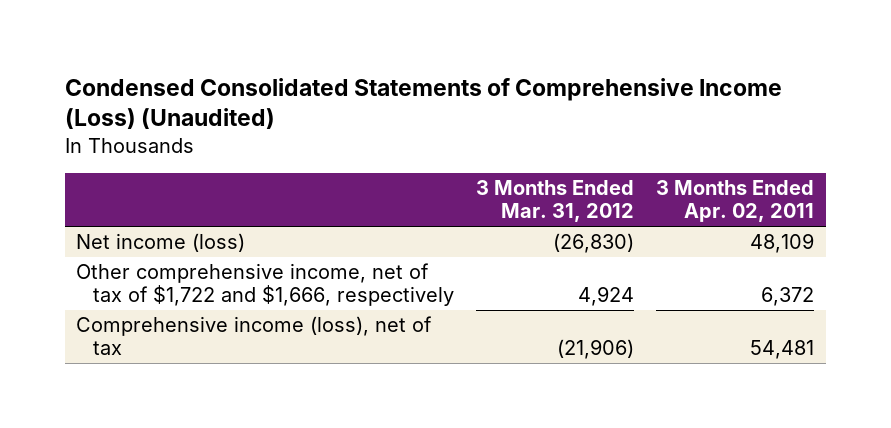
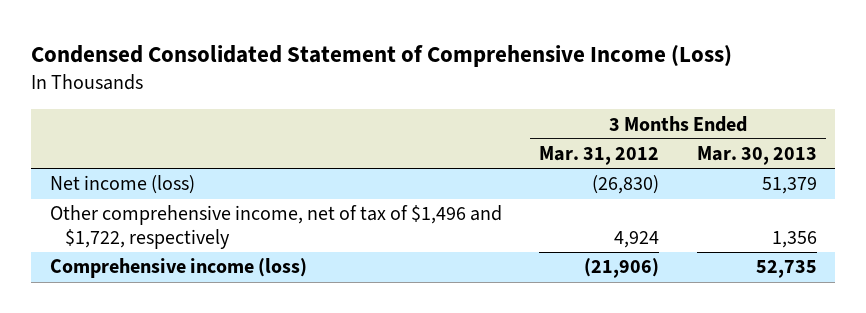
[64,77,782,130] Condensed Consolidated Statements of Comprehensive Income (Loss) (Unaudited) -> [30,45,732,68] Condensed Consolidated Statement of Comprehensive Income (Loss)
[656,180,815,223] 3 Months Ended Apr. 02, 2011 -> none
none -> [696,146,817,166] Mar. 30, 2013
[76,263,455,307] Other comprehensive income, net of tax of $1,722 and $1,666, respectively -> [49,205,502,249] Other comprehensive income, net of tax of $1,496 and $1,722, respectively
[76,316,433,356] Comprehensive income (loss), net of tax -> [49,258,307,279] Comprehensive income (loss)

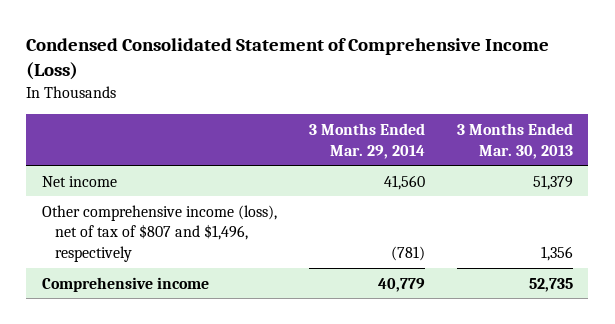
[539,146,660,166] Mar. 31, 2012 -> none
none -> [308,123,425,159] 3 Months Ended Mar. 29, 2014
[49,175,195,195] Net income (loss) -> [42,175,118,187] Net income
[49,205,502,249] Other comprehensive income, net of tax of $1,496 and $1,722, respectively -> [42,204,278,262] Other comprehensive income (loss), net of tax of $807 and $1,496, respectively
[49,258,307,279] Comprehensive income (loss) -> [42,276,210,292] Comprehensive income

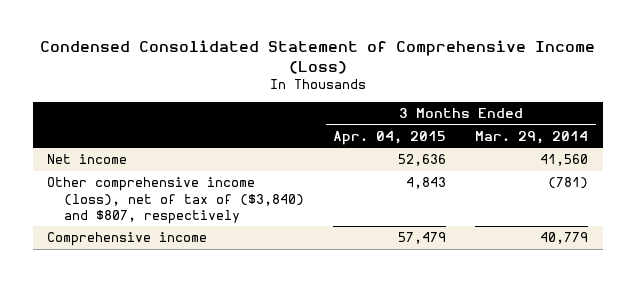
[456,123,573,159] 3 Months Ended Mar. 30, 2013 -> none
none -> [333,130,447,145] Apr. 04, 2015
[42,204,278,262] Other comprehensive income (loss), net of tax of $807 and $1,496, respectively -> [47,177,304,224] Other comprehensive income (loss), net of tax of ($3,840) and $807, respectively

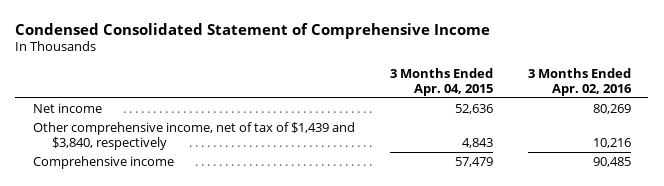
[39,40,595,75] Condensed Consolidated Statement of Comprehensive Income (Loss) -> [15,22,491,39] Condensed Consolidated Statement of Comprehensive Income
[475,130,589,144] Mar. 29, 2014 -> none
none -> [527,67,632,96] 3 Months Ended Apr. 02, 2016
[47,177,304,224] Other comprehensive income (loss), net of tax of ($3,840) and $807, respectively -> [32,122,355,150] Other comprehensive income, net of tax of $1,439 and $3,840, respectively

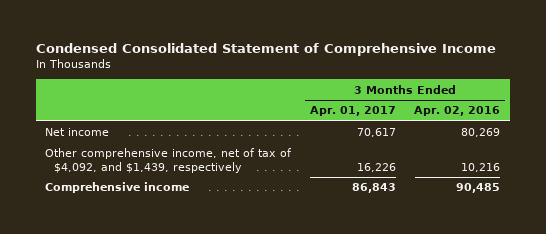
[389,67,493,96] 3 Months Ended Apr. 04, 2015 -> none
none -> [309,106,396,117] Apr. 01, 2017
[32,122,355,150] Other comprehensive income, net of tax of $1,439 and $3,840, respectively -> [45,148,293,174] Other comprehensive income, net of tax of $4,092, and $1,439, respectively

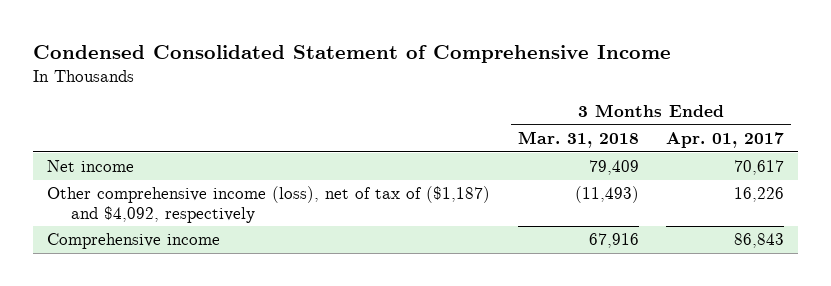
[414,106,501,117] Apr. 02, 2016 -> none
none -> [517,131,639,149] Mar. 31, 2018
[45,148,293,174] Other comprehensive income, net of tax of $4,092, and $1,439, respectively -> [46,186,490,223] Other comprehensive income (loss), net of tax of ($1,187) and $4,092, respectively

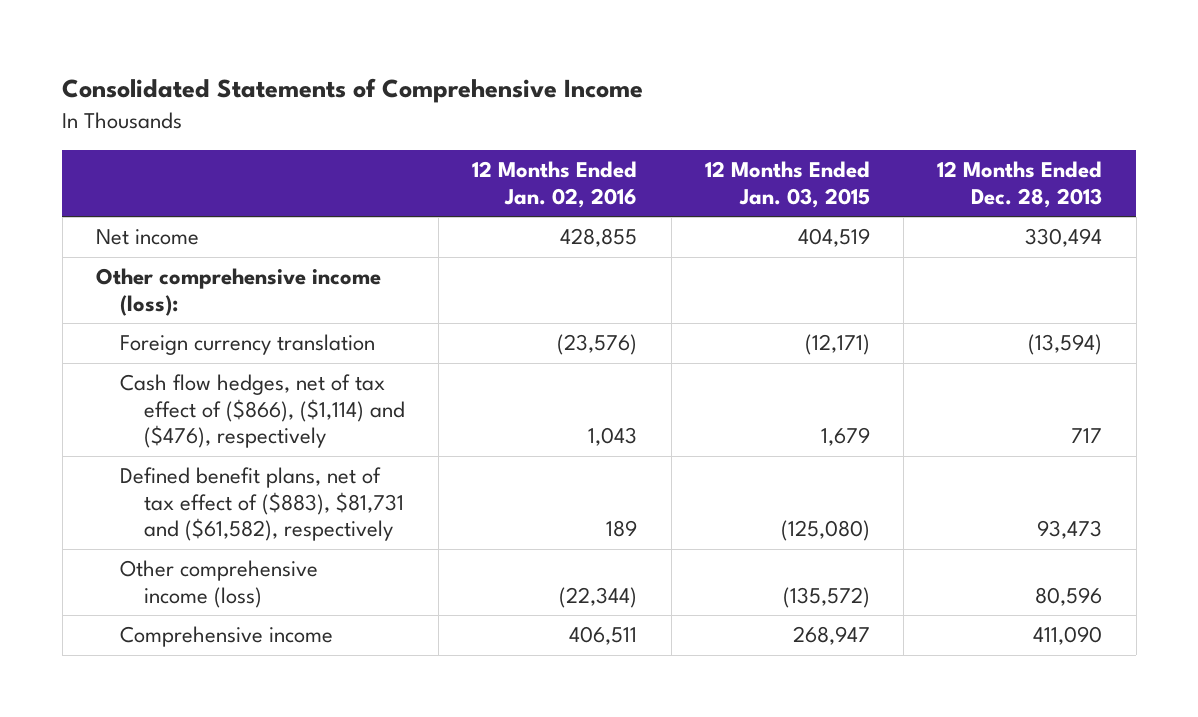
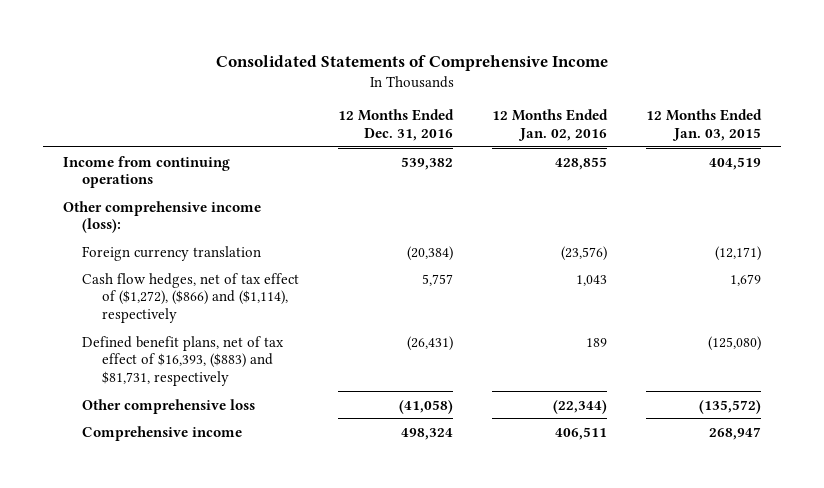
[937,161,1103,208] 12 Months Ended Dec. 28, 2013 -> none
none -> [338,109,455,141] 12 Months Ended Dec. 31, 2016
[95,229,199,246] Net income -> [62,155,230,189] Income from continuing operations
[120,374,406,449] Cash flow hedges, net of tax effect of ($866), ($1,114) and ($476), respectively -> [82,272,300,324] Cash flow hedges, net of tax effect of ($1,272), ($866) and ($1,114), respectively
[120,467,405,542] Defined benefit plans, net of tax effect of ($883), $81,731 and ($61,582), respectively -> [82,335,285,387] Defined benefit plans, net of tax effect of $16,393, ($883) and $81,731, respectively
[120,560,319,608] Other comprehensive income (loss) -> [82,398,256,414] Other comprehensive loss

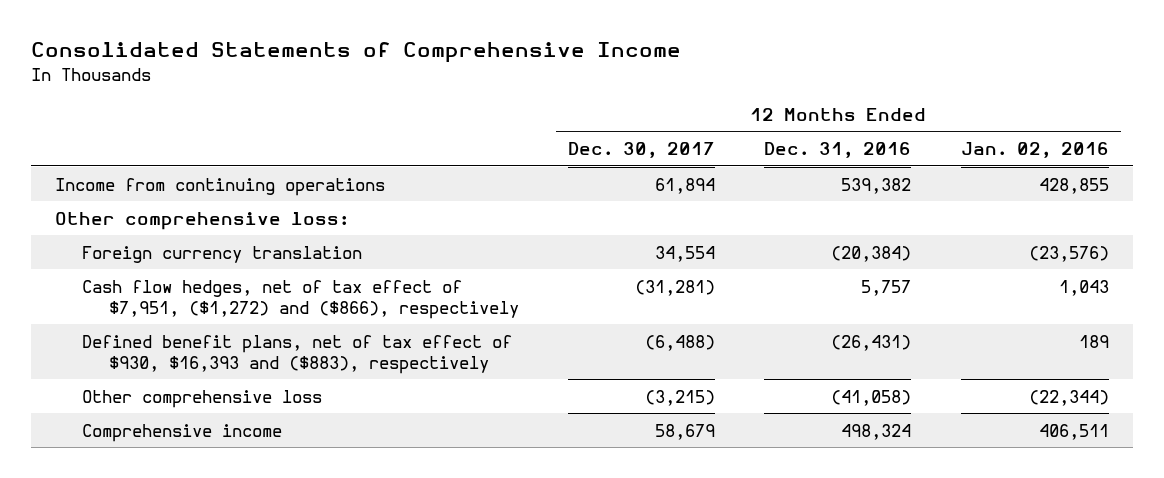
[646,109,763,141] 12 Months Ended Jan. 03, 2015 -> none
none -> [568,142,716,159] Dec. 30, 2017
[62,200,261,234] Other comprehensive income (loss): -> [55,211,350,230] Other comprehensive loss:
[82,272,300,324] Cash flow hedges, net of tax effect of ($1,272), ($866) and ($1,114), respectively -> [82,279,519,319] Cash flow hedges, net of tax effect of $7,951, ($1,272) and ($866), respectively
[82,335,285,387] Defined benefit plans, net of tax effect of $16,393, ($883) and $81,731, respectively -> [82,334,513,374] Defined benefit plans, net of tax effect of $930, $16,393 and ($883), respectively

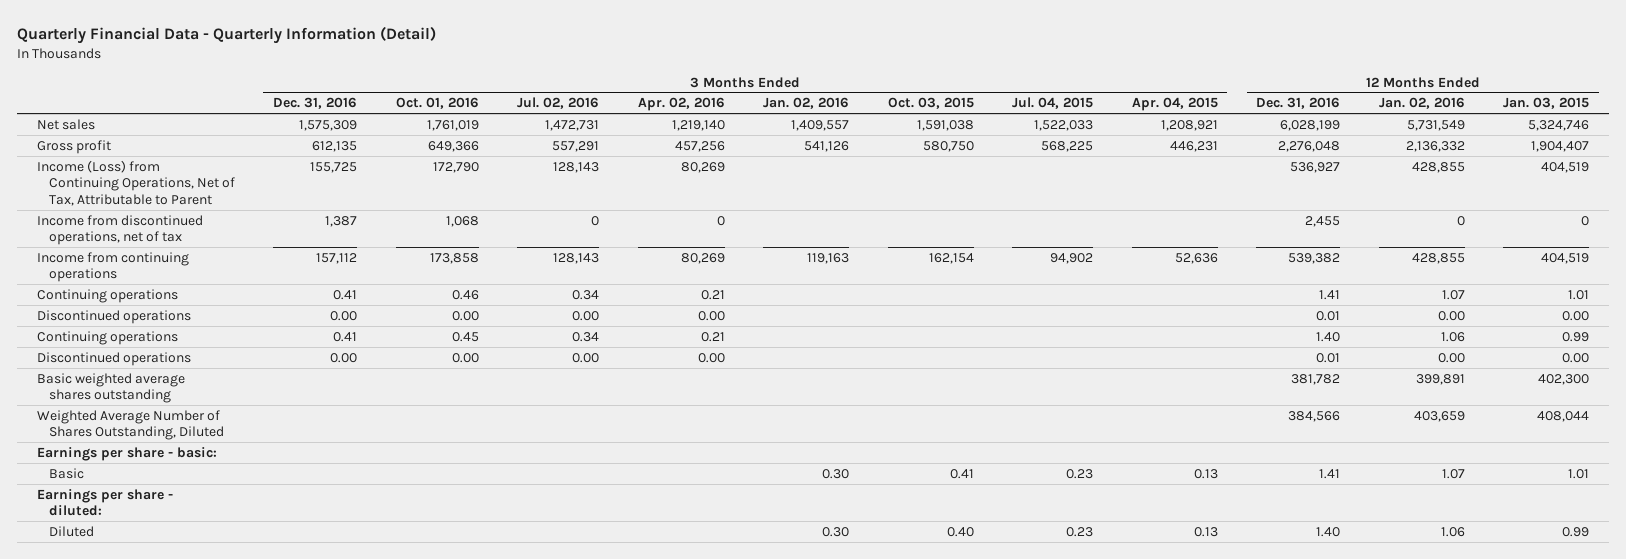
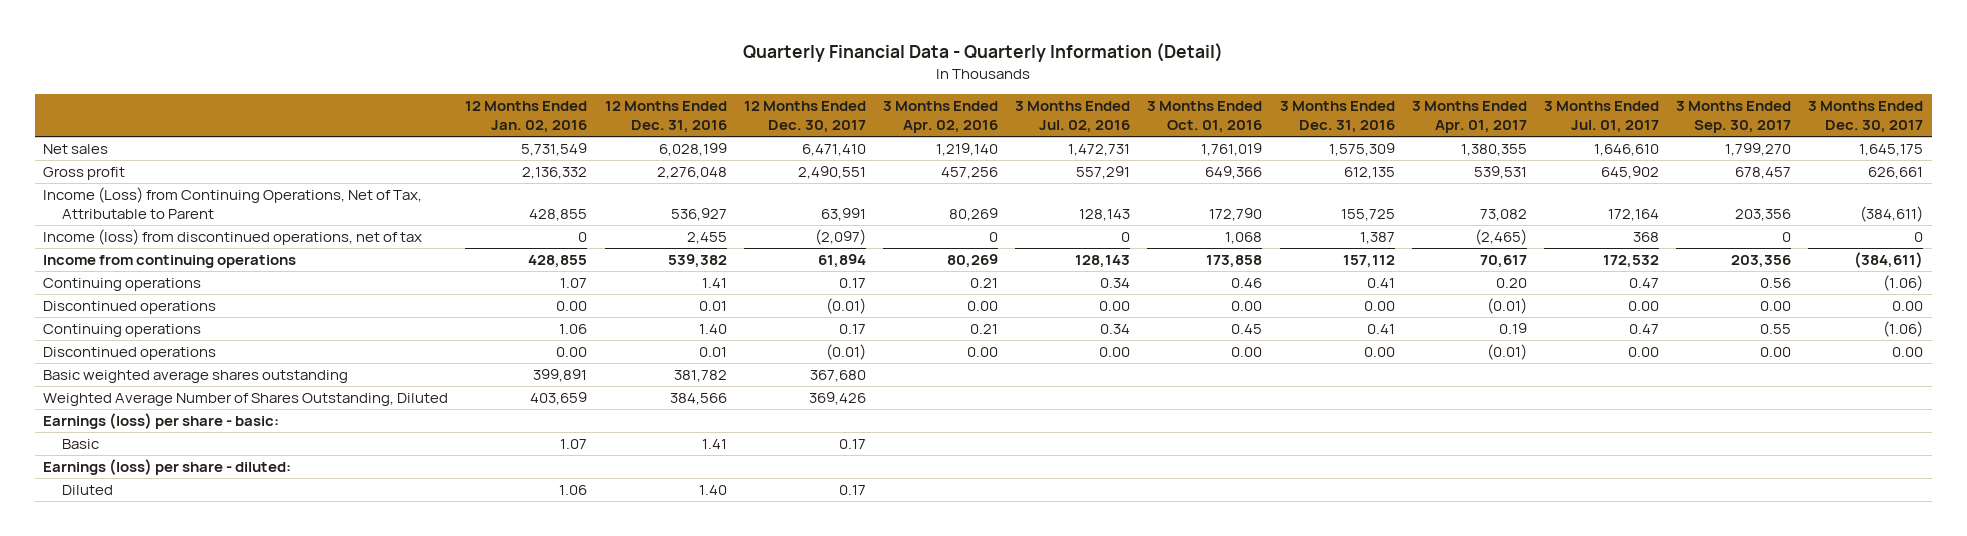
[763,97,850,110] Jan. 02, 2016 -> none
[887,97,974,110] Oct. 03, 2015 -> none
[1012,97,1094,110] Jul. 04, 2015 -> none
[1131,97,1218,112] Apr. 04, 2015 -> none
[1503,97,1590,110] Jan. 03, 2015 -> none
none -> [743,100,866,134] 12 Months Ended Dec. 30, 2017
none -> [1411,100,1527,134] 3 Months Ended Apr. 01, 2017
none -> [1544,100,1660,134] 3 Months Ended Jul. 01, 2017
none -> [1676,100,1792,134] 3 Months Ended Sep. 30, 2017
none -> [1808,100,1924,134] 3 Months Ended Dec. 30, 2017
[36,214,203,246] Income from discontinued operations, net of tax -> [43,229,423,246] Income (loss) from discontinued operations, net of tax
[36,446,217,461] Earnings per share - basic: -> [43,413,280,430] Earnings (loss) per share - basic:
[36,488,173,517] Earnings per share - diluted: -> [43,459,292,476] Earnings (loss) per share - diluted:

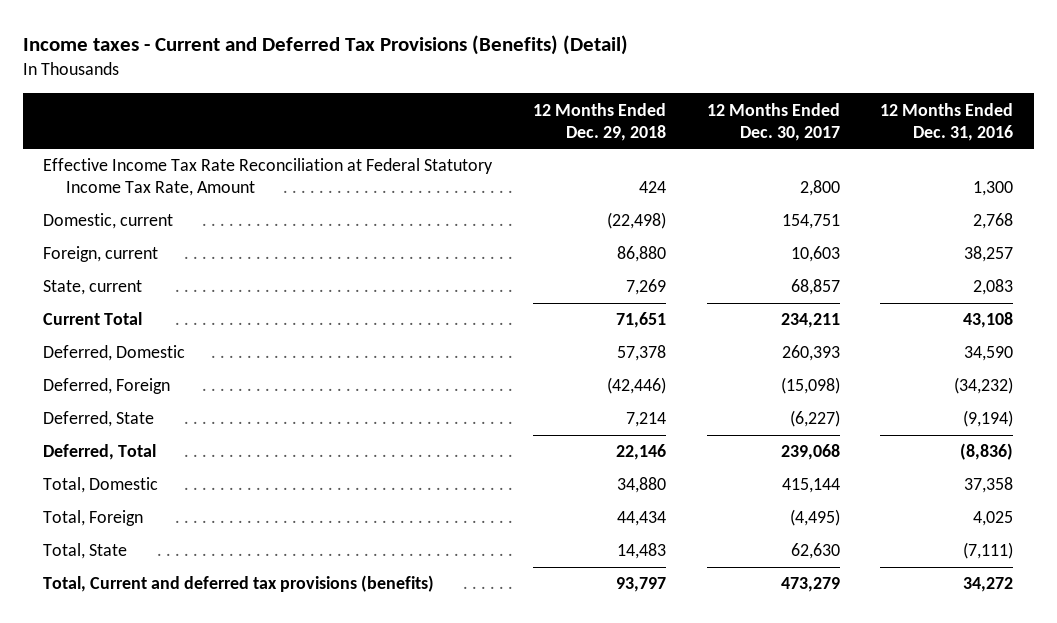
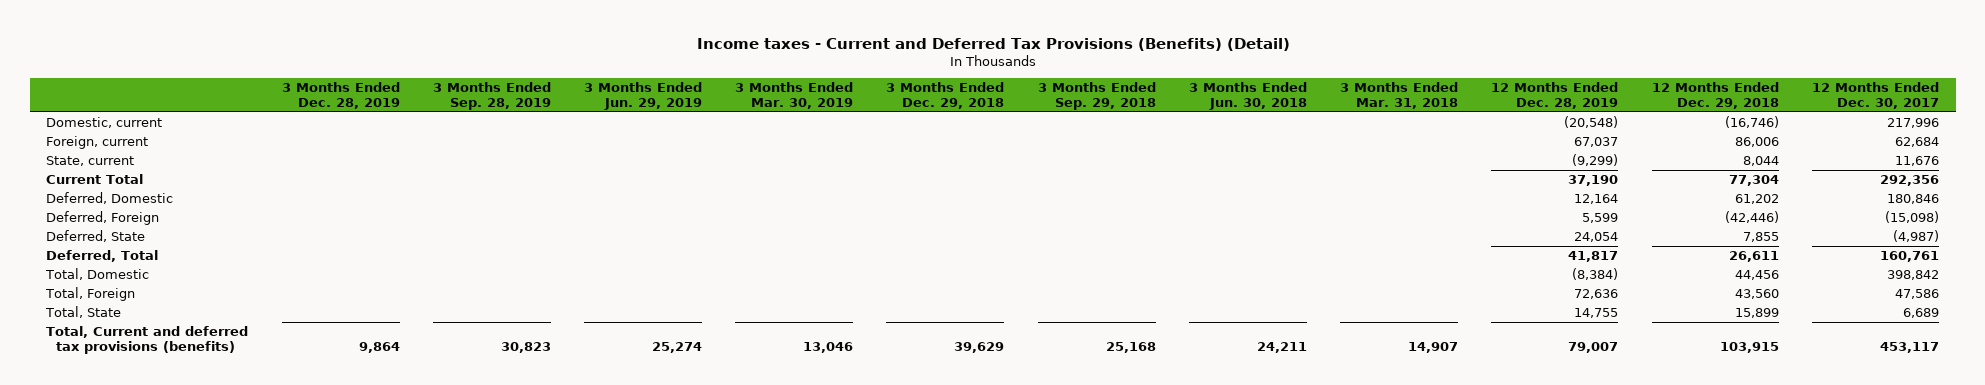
[880,102,1014,141] 12 Months Ended Dec. 31, 2016 -> none
none -> [281,82,400,109] 3 Months Ended Dec. 28, 2019
none -> [432,82,551,110] 3 Months Ended Sep. 28, 2019
none -> [584,82,703,110] 3 Months Ended Jun. 29, 2019
none -> [735,82,854,109] 3 Months Ended Mar. 30, 2019
none -> [886,82,1005,109] 3 Months Ended Dec. 29, 2018
none -> [1037,82,1156,110] 3 Months Ended Sep. 29, 2018
none -> [1188,82,1307,110] 3 Months Ended Jun. 30, 2018
none -> [1340,82,1459,109] 3 Months Ended Mar. 31, 2018
none -> [1491,82,1619,109] 12 Months Ended Dec. 28, 2019
[43,158,494,197] Effective Income Tax Rate Reconciliation at Federal Statutory Income Tax Rate, Amount -> none
[606,212,666,230] (22,498) -> [1724,115,1779,128] (16,746)
[781,214,840,230] 154,751 -> [1886,117,1939,128] 217,996
[616,246,666,263] 86,880 -> [1734,136,1779,147] 86,006
[790,246,840,263] 10,603 -> [1894,136,1939,147] 62,684
[625,279,666,296] 7,269 -> [1742,155,1779,166] 8,044
[790,279,840,296] 68,857 -> [1894,155,1939,166] 11,676
[615,312,666,329] 71,651 -> [1728,174,1779,186] 77,304
[780,313,840,329] 234,211 -> [1879,174,1939,186] 292,356
[616,345,666,362] 57,378 -> [1734,193,1779,204] 61,202
[781,345,840,362] 260,393 -> [1886,193,1939,204] 180,846
[625,412,666,428] 7,214 -> [1742,231,1779,242] 7,855
[789,410,840,428] (6,227) -> [1892,229,1939,242] (4,987)
[615,444,666,461] 22,146 -> [1728,250,1779,262] 26,611
[780,444,840,461] 239,068 -> [1879,250,1939,262] 160,761
[616,477,666,494] 34,880 -> [1734,269,1779,280] 44,456
[781,478,840,494] 415,144 -> [1886,269,1939,280] 398,842
[616,511,666,527] 44,434 -> [1734,288,1779,299] 43,560
[789,509,840,527] (4,495) -> [1894,288,1939,299] 47,586
[616,543,666,560] 14,483 -> [1734,307,1779,318] 15,899
[790,543,840,560] 62,630 -> [1902,307,1939,318] 6,689
[615,577,666,593] 93,797 -> [1719,341,1779,353] 103,915
[780,577,840,593] 473,279 -> [1879,341,1939,353] 453,117

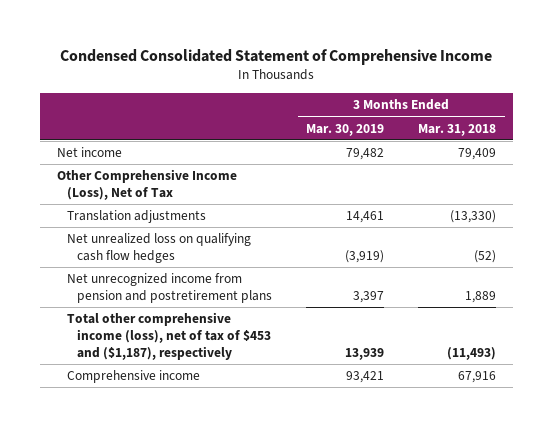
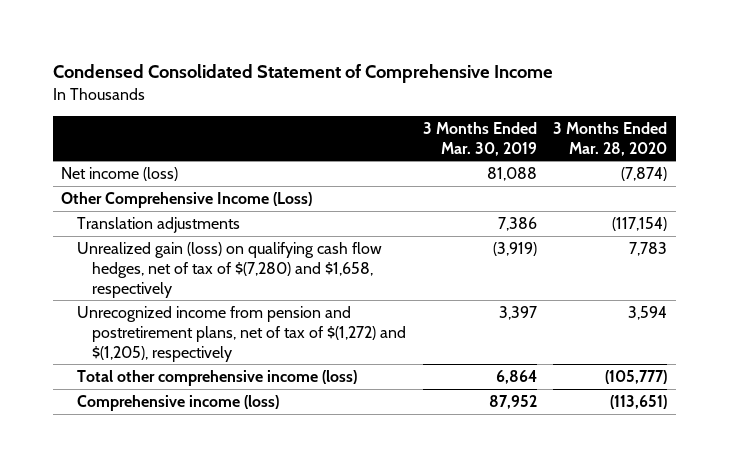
[418,123,497,136] Mar. 31, 2018 -> none
none -> [553,121,668,156] 3 Months Ended Mar. 28, 2020
[56,147,122,158] Net income -> [61,167,179,182] Net income (loss)
[346,148,385,161] 79,482 -> [486,167,537,182] 81,088
[56,169,237,200] Other Comprehensive Income (Loss), Net of Tax -> [61,192,313,209] Other Comprehensive Income (Loss)
[346,211,385,224] 14,461 -> [497,217,537,232] 7,386
[66,233,251,263] Net unrealized loss on qualifying cash flow hedges -> [76,242,382,298] Unrealized gain (loss) on qualifying cash flow hedges, net of tax of $(7,280) and $1,658, respectively
[66,273,273,303] Net unrecognized income from pension and postretirement plans -> [76,306,407,362] Unrecognized income from pension and postretirement plans, net of tax of $(1,272) and $(1,205), respectively
[66,312,272,360] Total other comprehensive income (loss), net of tax of $453 and ($1,187), respectively -> [76,370,357,387] Total other comprehensive income (loss)
[345,347,385,360] 13,939 -> [495,370,537,385] 6,864
[66,370,200,384] Comprehensive income -> [76,395,279,412] Comprehensive income (loss)
[346,371,385,384] 93,421 -> [488,395,537,410] 87,952

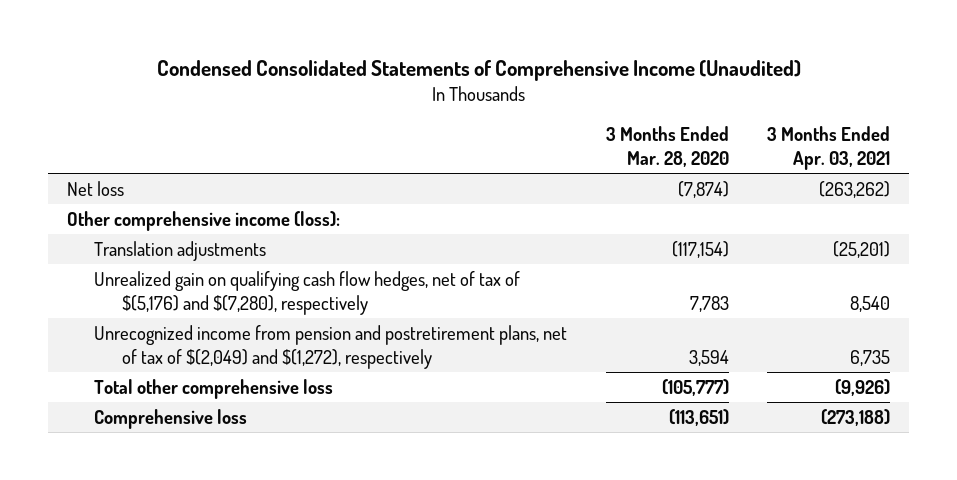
[52,63,553,83] Condensed Consolidated Statement of Comprehensive Income -> [156,60,801,82] Condensed Consolidated Statements of Comprehensive Income (Unaudited)
[422,121,537,156] 3 Months Ended Mar. 30, 2019 -> none
none -> [766,125,890,170] 3 Months Ended Apr. 03, 2021
[61,167,179,182] Net income (loss) -> [67,180,125,196] Net loss
[61,192,313,209] Other Comprehensive Income (Loss) -> [67,210,341,231] Other comprehensive income (loss):
[76,242,382,298] Unrealized gain (loss) on qualifying cash flow hedges, net of tax of $(7,280) and $1,658, respectively -> [94,270,521,315] Unrealized gain on qualifying cash flow hedges, net of tax of $(5,176) and $(7,280), respectively
[76,306,407,362] Unrecognized income from pension and postretirement plans, net of tax of $(1,272) and $(1,205), respectively -> [94,324,568,369] Unrecognized income from pension and postretirement plans, net of tax of $(2,049) and $(1,272), respectively
[76,370,357,387] Total other comprehensive income (loss) -> [94,378,334,399] Total other comprehensive loss
[76,395,279,412] Comprehensive income (loss) -> [94,408,248,429] Comprehensive loss

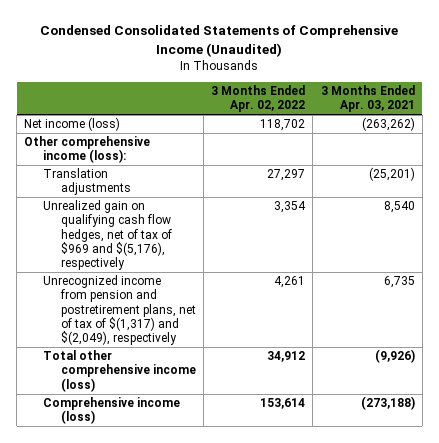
[605,125,729,167] 3 Months Ended Mar. 28, 2020 -> none
none -> [211,85,306,113] 3 Months Ended Apr. 02, 2022
[67,180,125,196] Net loss -> [24,117,121,132] Net income (loss)
[94,270,521,315] Unrealized gain on qualifying cash flow hedges, net of tax of $(5,176) and $(7,280), respectively -> [42,200,173,270] Unrealized gain on qualifying cash flow hedges, net of tax of $969 and $(5,176), respectively
[94,324,568,369] Unrecognized income from pension and postretirement plans, net of tax of $(2,049) and $(1,272), respectively -> [42,275,197,345] Unrecognized income from pension and postretirement plans, net of tax of $(1,317) and $(2,049), respectively
[94,378,334,399] Total other comprehensive loss -> [42,350,197,392] Total other comprehensive income (loss)
[94,408,248,429] Comprehensive loss -> [42,397,180,425] Comprehensive income (loss)

